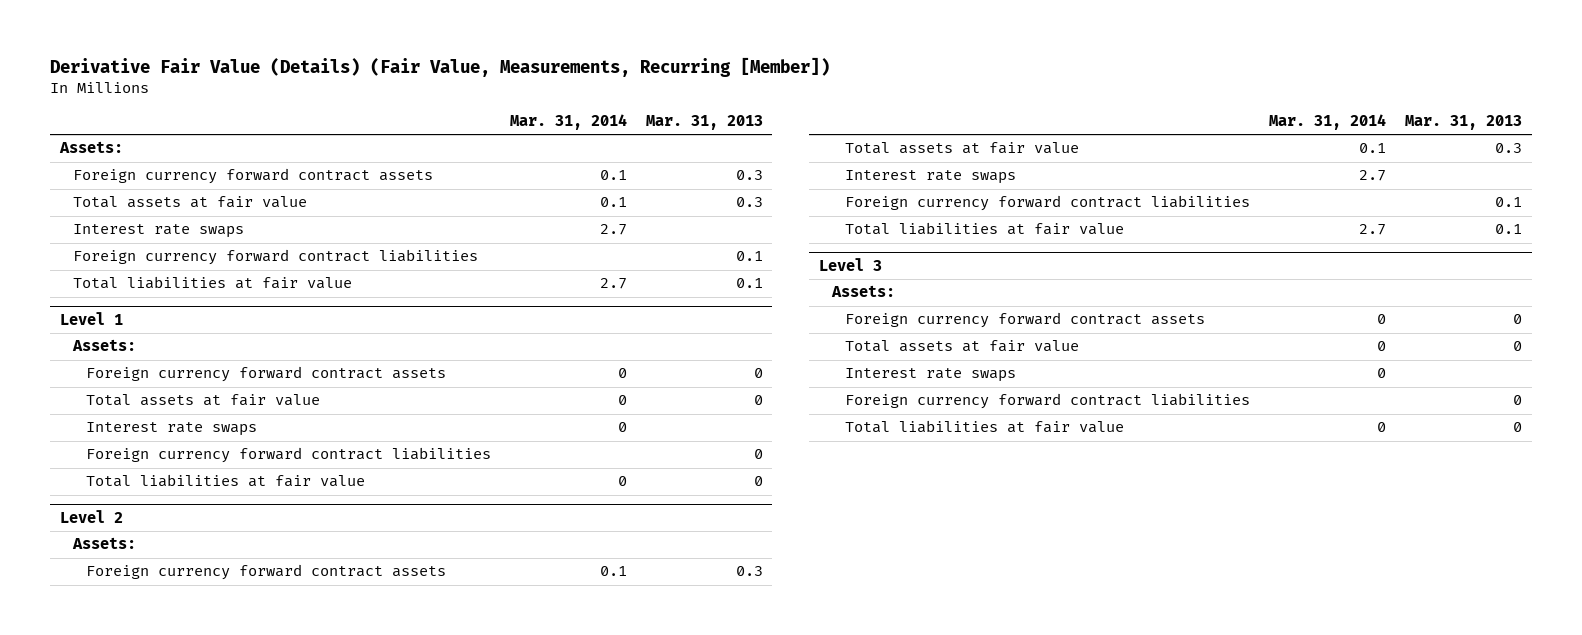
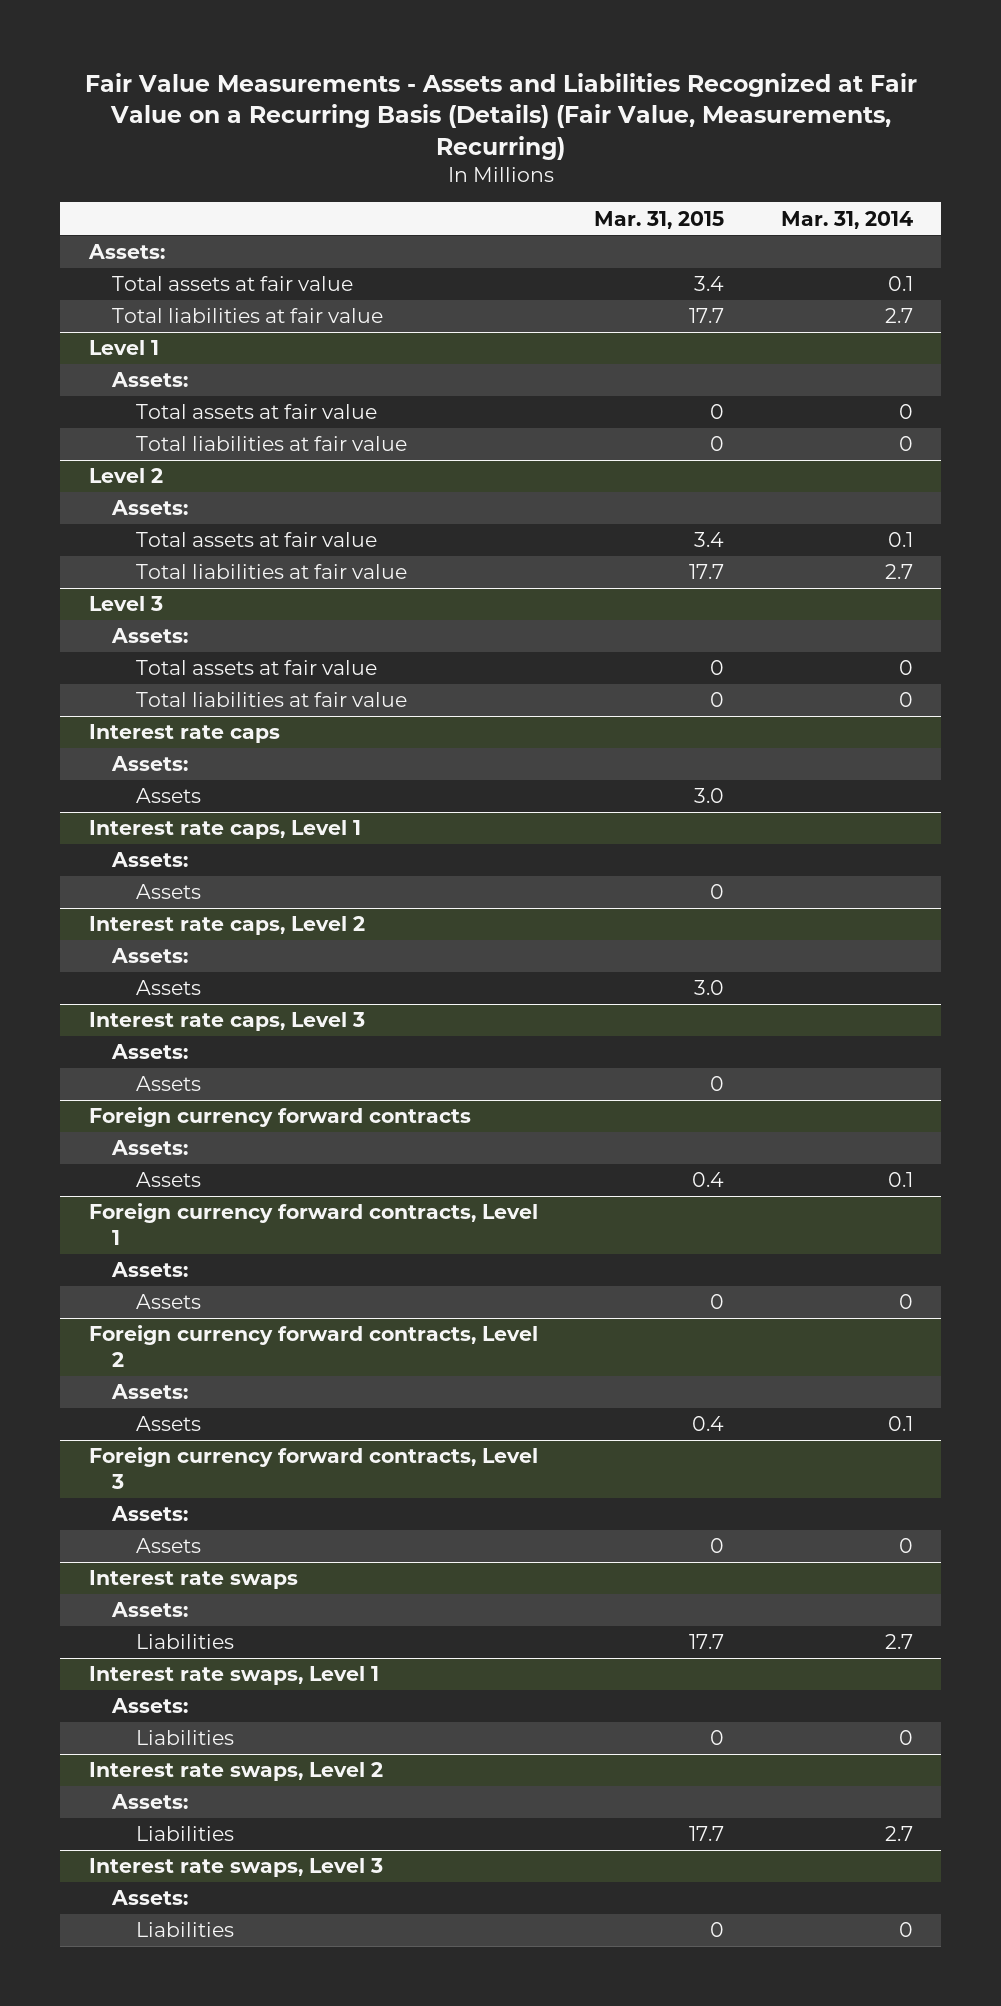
[50,56,831,77] Derivative Fair Value (Details) (Fair Value, Measurements, Recurring [Member]) -> [84,72,917,160] Fair Value Measurements - Assets and Liabilities Recognized at Fair Value on a Recurring Basis (Details) (Fair Value, Measurements, Recurring)
[645,115,763,131] Mar. 31, 2013 -> none
none -> [594,210,725,229] Mar. 31, 2015
[72,168,433,185] Foreign currency forward contract assets -> none
[72,224,244,239] Interest rate swaps -> none
[72,249,478,266] Foreign currency forward contract liabilities -> none
[85,366,446,383] Foreign currency forward contract assets -> none
[85,422,257,437] Interest rate swaps -> none
[85,447,491,464] Foreign currency forward contract liabilities -> none
[85,564,446,581] Foreign currency forward contract assets -> none
[844,170,1016,185] Interest rate swaps -> none
[844,195,1250,212] Foreign currency forward contract liabilities -> none
[844,312,1205,329] Foreign currency forward contract assets -> none
[844,368,1016,383] Interest rate swaps -> none
[844,393,1250,410] Foreign currency forward contract liabilities -> none
none -> [88,724,280,744] Interest rate caps
none -> [111,756,189,772] Assets:
none -> [136,788,202,804] Assets
none -> [88,820,361,840] Interest rate caps, Level 1
none -> [111,852,189,868] Assets:
none -> [136,884,202,900] Assets
none -> [88,916,365,936] Interest rate caps, Level 2
none -> [111,948,189,964] Assets:
none -> [136,980,202,996] Assets
none -> [88,1012,365,1032] Interest rate caps, Level 3
none -> [111,1044,189,1060] Assets:
none -> [136,1076,202,1092] Assets
none -> [88,1107,471,1128] Foreign currency forward contracts
none -> [111,1140,189,1156] Assets:
none -> [136,1172,202,1188] Assets
none -> [88,1203,538,1245] Foreign currency forward contracts, Level 1
none -> [111,1262,189,1278] Assets:
none -> [136,1294,202,1310] Assets
none -> [88,1325,538,1367] Foreign currency forward contracts, Level 2
none -> [111,1384,189,1400] Assets:
none -> [136,1416,202,1432] Assets
none -> [88,1447,538,1489] Foreign currency forward contracts, Level 3
none -> [111,1506,189,1522] Assets:
none -> [136,1538,202,1554] Assets
none -> [88,1570,298,1590] Interest rate swaps
none -> [111,1602,189,1618] Assets:
none -> [136,1634,235,1650] Liabilities
none -> [88,1666,379,1686] Interest rate swaps, Level 1
none -> [111,1698,189,1714] Assets:
none -> [136,1730,235,1746] Liabilities
none -> [88,1762,383,1782] Interest rate swaps, Level 2
none -> [111,1794,189,1810] Assets:
none -> [136,1826,235,1842] Liabilities
none -> [88,1858,383,1878] Interest rate swaps, Level 3
none -> [111,1890,189,1906] Assets:
none -> [136,1922,235,1938] Liabilities

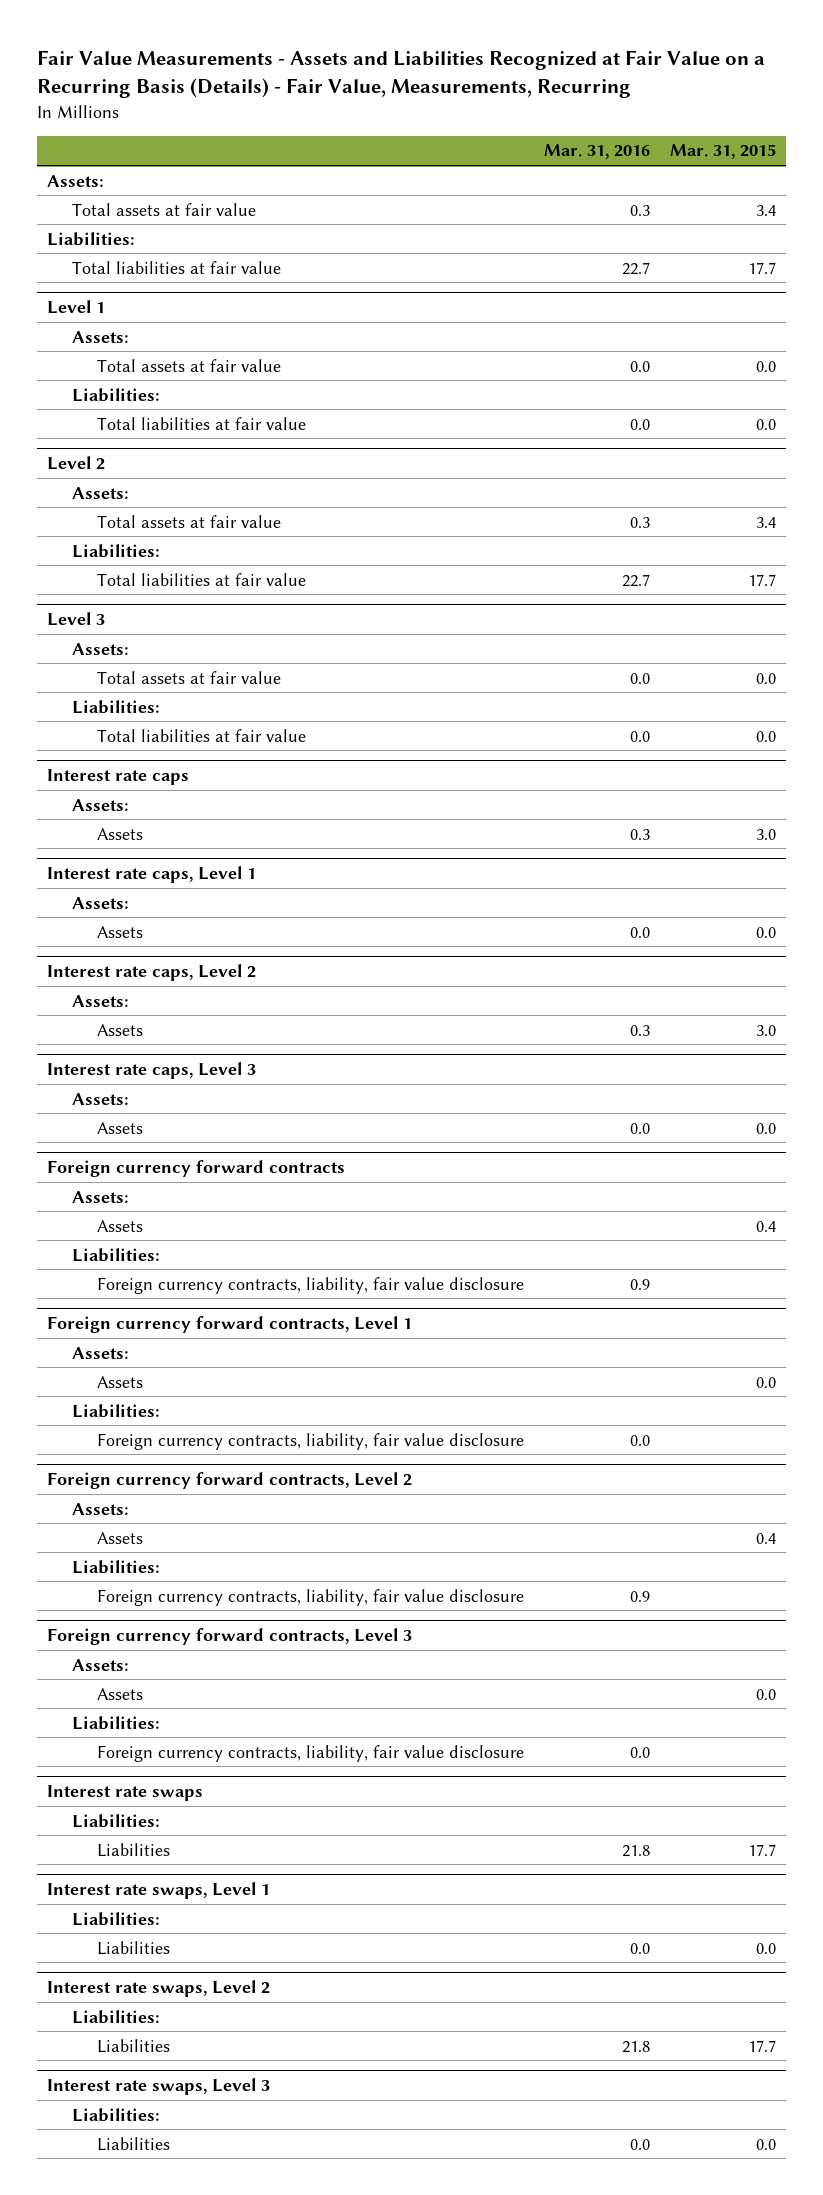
[84,72,917,160] Fair Value Measurements - Assets and Liabilities Recognized at Fair Value on a Recurring Basis (Details) (Fair Value, Measurements, Recurring) -> [37,50,766,99] Fair Value Measurements - Assets and Liabilities Recognized at Fair Value on a Recurring Basis (Details) - Fair Value, Measurements, Recurring
[780,210,913,229] Mar. 31, 2014 -> none
none -> [544,144,651,160] Mar. 31, 2016
none -> [47,231,136,246] Liabilities:
[710,404,725,420] 0 -> [755,360,776,372] 0.0
none -> [72,387,161,402] Liabilities:
[710,436,725,452] 0 -> [755,418,776,430] 0.0
none -> [72,543,161,558] Liabilities:
[710,660,725,676] 0 -> [755,672,776,684] 0.0
none -> [72,699,161,714] Liabilities:
[710,692,725,708] 0 -> [755,730,776,742] 0.0
[710,884,725,900] 0 -> [755,926,776,938] 0.0
[710,1076,725,1092] 0 -> [755,1122,776,1134] 0.0
none -> [72,1247,161,1262] Liabilities:
none -> [97,1276,525,1294] Foreign currency contracts, liability, fair value disclosure
[710,1294,725,1310] 0 -> [755,1376,776,1388] 0.0
none -> [72,1403,161,1418] Liabilities:
none -> [97,1432,525,1450] Foreign currency contracts, liability, fair value disclosure
none -> [72,1559,161,1574] Liabilities:
none -> [97,1588,525,1606] Foreign currency contracts, liability, fair value disclosure
[710,1538,725,1554] 0 -> [755,1688,776,1700] 0.0
none -> [72,1715,161,1730] Liabilities:
none -> [97,1744,525,1762] Foreign currency contracts, liability, fair value disclosure
[111,1602,189,1618] Assets: -> none
none -> [72,1813,161,1828] Liabilities:
[111,1698,189,1714] Assets: -> none
none -> [72,1911,161,1926] Liabilities:
[710,1730,725,1746] 0 -> [755,1942,776,1954] 0.0
[111,1794,189,1810] Assets: -> none
none -> [72,2009,161,2024] Liabilities:
[111,1890,189,1906] Assets: -> none
none -> [72,2107,161,2122] Liabilities:
[710,1922,725,1938] 0 -> [755,2138,776,2150] 0.0

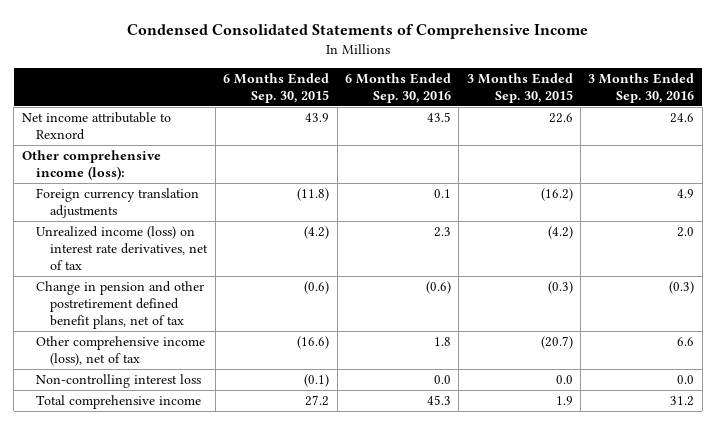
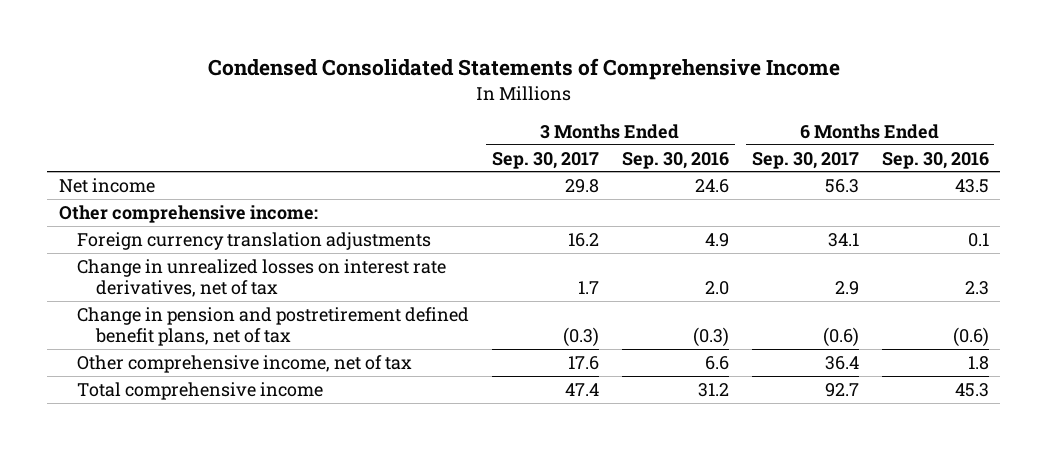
[223,72,330,103] 6 Months Ended Sep. 30, 2015 -> none
[466,72,573,103] 3 Months Ended Sep. 30, 2015 -> none
none -> [492,151,600,169] Sep. 30, 2017
none -> [751,151,859,169] Sep. 30, 2017
[21,112,171,141] Net income attributable to Rexnord -> [58,177,155,193] Net income
[21,150,161,181] Other comprehensive income (loss): -> [58,204,318,223] Other comprehensive income:
[35,374,201,389] Non-controlling interest loss -> none
[35,226,209,270] Unrealized income (loss) on interest rate derivatives, net of tax -> [77,258,447,297] Change in unrealized losses on interest rate derivatives, net of tax
[35,281,204,329] Change in pension and other postretirement defined benefit plans, net of tax -> [77,306,470,346] Change in pension and postretirement defined benefit plans, net of tax
[35,336,205,367] Other comprehensive income (loss), net of tax -> [77,354,413,373] Other comprehensive income, net of tax

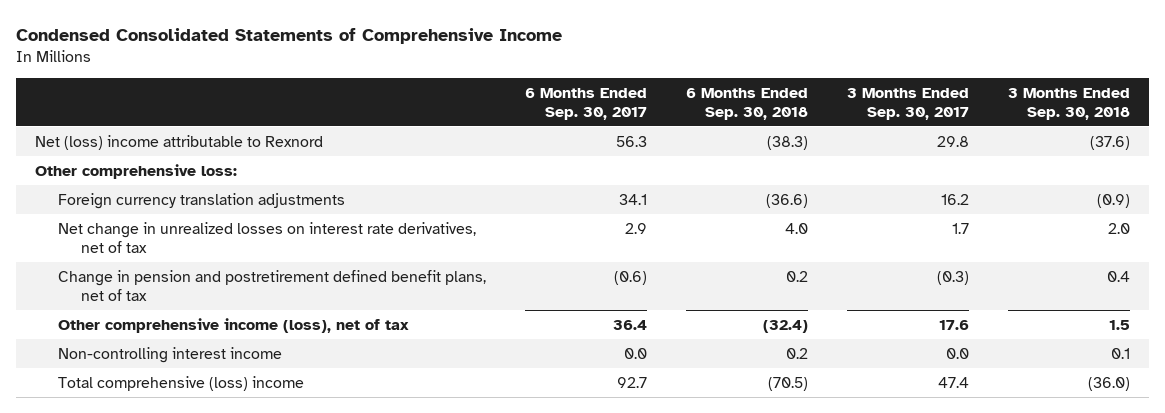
[621,151,729,169] Sep. 30, 2016 -> none
[881,151,989,169] Sep. 30, 2016 -> none
none -> [685,87,808,120] 6 Months Ended Sep. 30, 2018
none -> [1007,87,1130,120] 3 Months Ended Sep. 30, 2018
[58,177,155,193] Net income -> [35,134,324,150] Net (loss) income attributable to Rexnord
[58,204,318,223] Other comprehensive income: -> [35,163,238,179] Other comprehensive loss:
[77,258,447,297] Change in unrealized losses on interest rate derivatives, net of tax -> [58,221,477,254] Net change in unrealized losses on interest rate derivatives, net of tax
[77,354,413,373] Other comprehensive income, net of tax -> [58,317,410,333] Other comprehensive income (loss), net of tax
none -> [58,346,283,363] Non-controlling interest income
[77,381,324,400] Total comprehensive income -> [58,375,305,391] Total comprehensive (loss) income

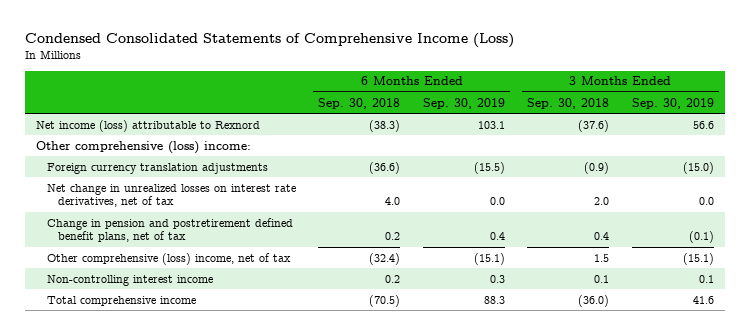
[15,27,562,44] Condensed Consolidated Statements of Comprehensive Income -> [24,33,514,49] Condensed Consolidated Statements of Comprehensive Income (Loss)
[525,87,648,120] 6 Months Ended Sep. 30, 2017 -> none
[846,87,969,120] 3 Months Ended Sep. 30, 2017 -> none
none -> [422,97,505,109] Sep. 30, 2019
none -> [631,97,714,109] Sep. 30, 2019
[35,134,324,150] Net (loss) income attributable to Rexnord -> [35,119,260,132] Net income (loss) attributable to Rexnord
[35,163,238,179] Other comprehensive loss: -> [35,140,251,154] Other comprehensive (loss) income:
[58,317,410,333] Other comprehensive income (loss), net of tax -> [46,252,291,265] Other comprehensive (loss) income, net of tax
[58,375,305,391] Total comprehensive (loss) income -> [46,295,196,306] Total comprehensive income

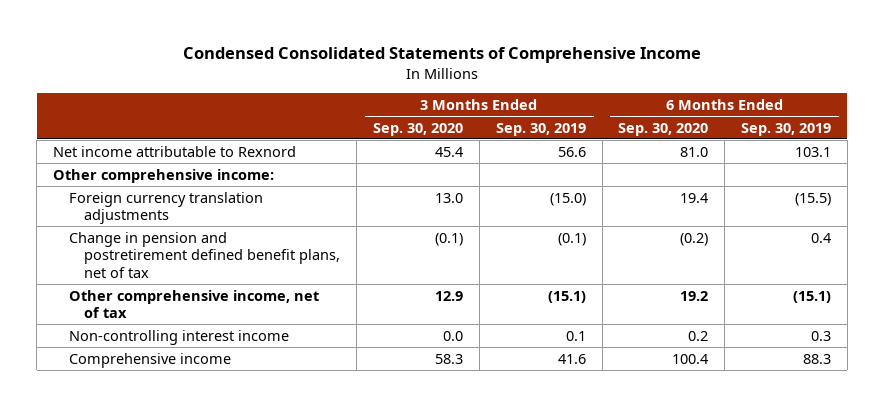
[24,33,514,49] Condensed Consolidated Statements of Comprehensive Income (Loss) -> [183,47,702,64] Condensed Consolidated Statements of Comprehensive Income
[318,97,401,109] Sep. 30, 2018 -> none
[527,97,610,109] Sep. 30, 2018 -> none
none -> [373,122,464,136] Sep. 30, 2020
none -> [618,122,709,136] Sep. 30, 2020
[35,119,260,132] Net income (loss) attributable to Rexnord -> [53,145,297,157] Net income attributable to Rexnord
[35,140,251,154] Other comprehensive (loss) income: -> [53,168,275,183] Other comprehensive income:
[46,183,296,208] Net change in unrealized losses on interest rate derivatives, net of tax -> none
[46,252,291,265] Other comprehensive (loss) income, net of tax -> [68,289,319,319] Other comprehensive income, net of tax
[46,295,196,306] Total comprehensive income -> [68,352,231,368] Comprehensive income

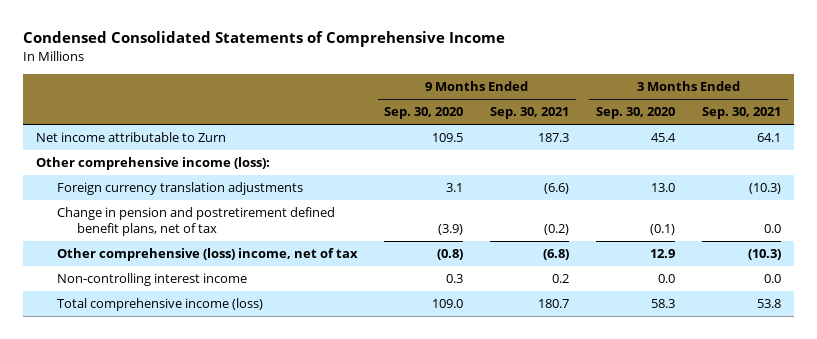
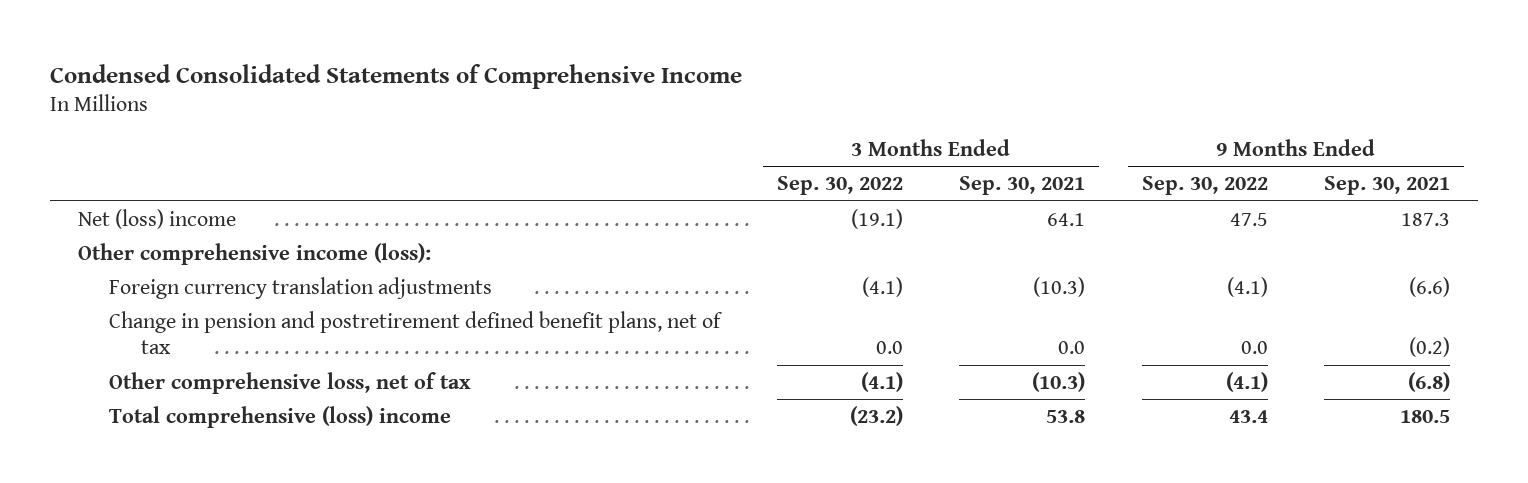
[384,107,464,120] Sep. 30, 2020 -> none
[596,107,676,120] Sep. 30, 2020 -> none
none -> [776,176,903,196] Sep. 30, 2022
none -> [1141,176,1268,196] Sep. 30, 2022
[36,132,227,143] Net income attributable to Zurn -> [77,208,236,229] Net (loss) income
[56,273,247,287] Non-controlling interest income -> none
[56,248,358,262] Other comprehensive (loss) income, net of tax -> [109,371,472,394] Other comprehensive loss, net of tax
[56,298,263,312] Total comprehensive income (loss) -> [109,405,452,428] Total comprehensive (loss) income
[538,299,570,309] 180.7 -> [1400,409,1451,423] 180.5

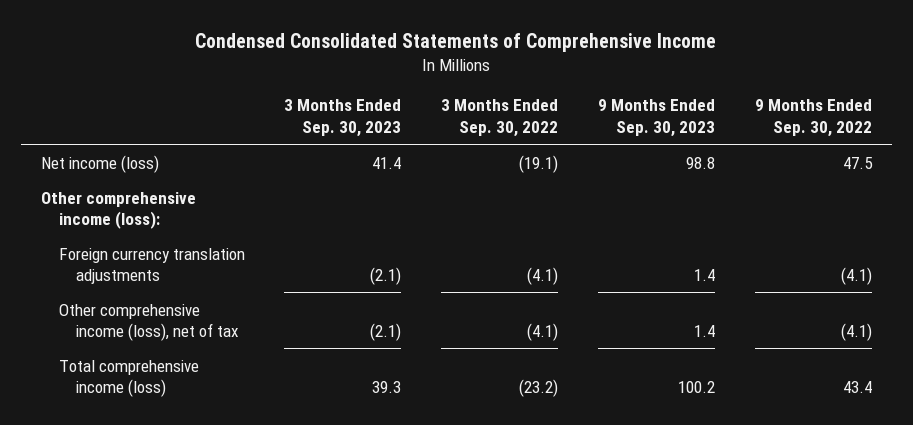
[959,176,1086,196] Sep. 30, 2021 -> none
[1324,176,1451,196] Sep. 30, 2021 -> none
none -> [284,99,402,137] 3 Months Ended Sep. 30, 2023
none -> [598,99,716,137] 9 Months Ended Sep. 30, 2023
[77,208,236,229] Net (loss) income -> [41,154,160,173] Net income (loss)
[109,310,724,355] Change in pension and postretirement defined benefit plans, net of tax -> none
[109,371,472,394] Other comprehensive loss, net of tax -> [58,303,239,341] Other comprehensive income (loss), net of tax
[109,405,452,428] Total comprehensive (loss) income -> [58,359,199,397] Total comprehensive income (loss)

